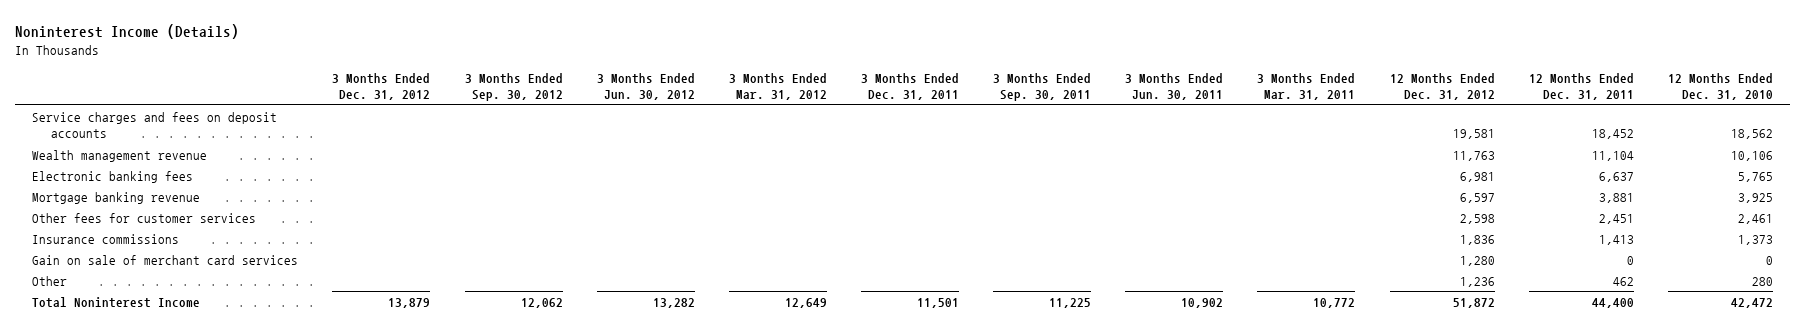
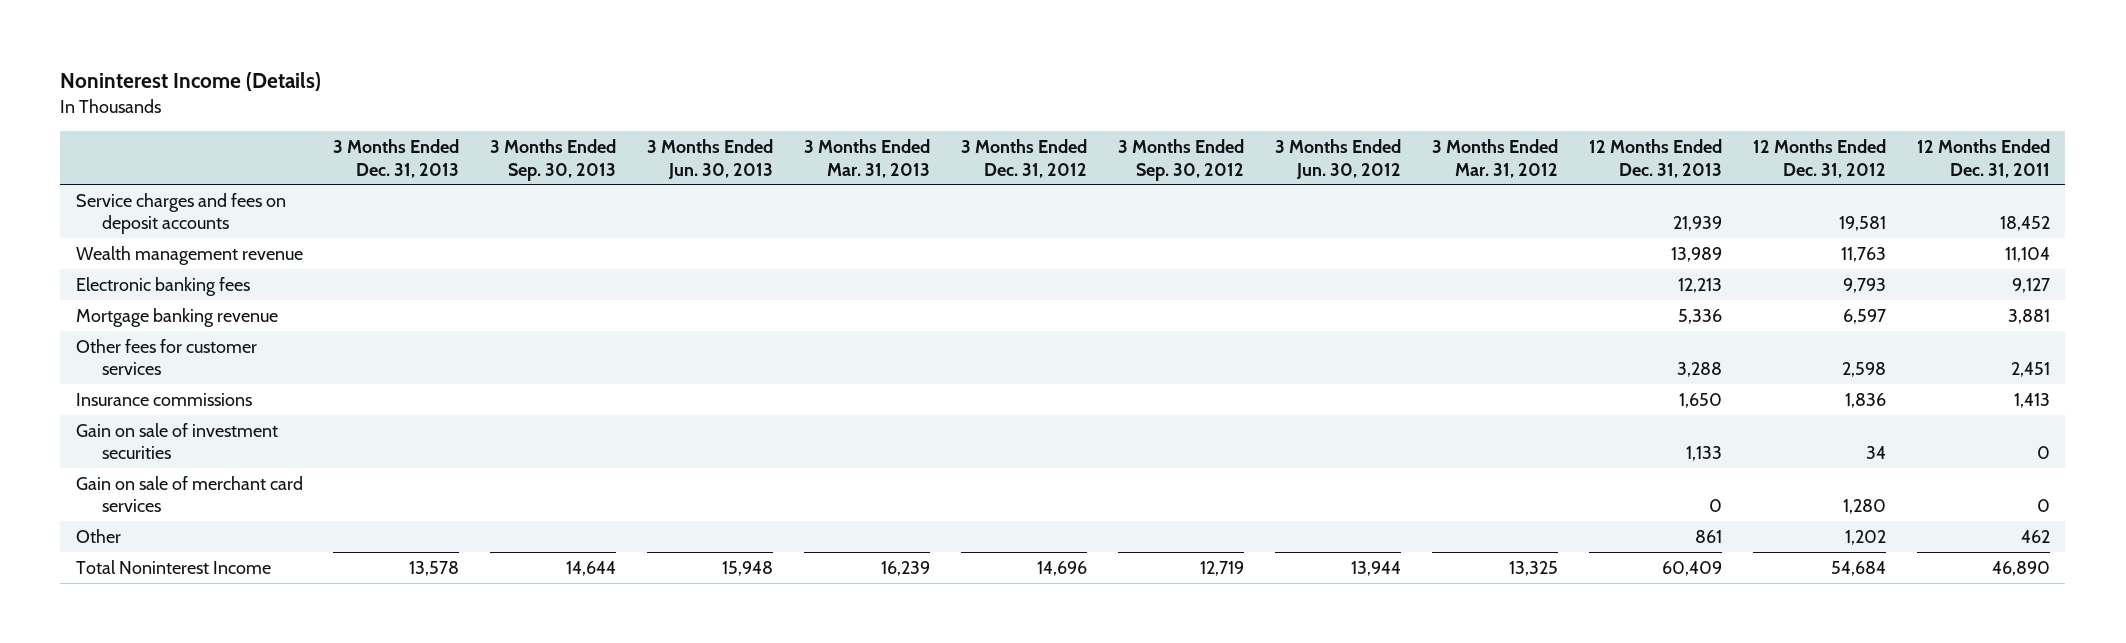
[861,72,960,101] 3 Months Ended Dec. 31, 2011 -> none
[993,72,1092,102] 3 Months Ended Sep. 30, 2011 -> none
[1125,72,1224,101] 3 Months Ended Jun. 30, 2011 -> none
[1257,72,1356,101] 3 Months Ended Mar. 31, 2011 -> none
[1667,72,1773,101] 12 Months Ended Dec. 31, 2010 -> none
none -> [333,138,460,178] 3 Months Ended Dec. 31, 2013
none -> [490,138,617,181] 3 Months Ended Sep. 30, 2013
none -> [647,138,774,179] 3 Months Ended Jun. 30, 2013
none -> [804,138,931,178] 3 Months Ended Mar. 31, 2013
none -> [1589,138,1723,178] 12 Months Ended Dec. 31, 2013
[1459,171,1495,182] 6,981 -> [1843,277,1887,293] 9,793
[1598,171,1634,182] 6,637 -> [2011,277,2050,293] 9,127
none -> [75,422,278,460] Gain on sale of investment securities
[1459,276,1495,287] 1,236 -> [1845,529,1887,545] 1,202
[388,297,431,308] 13,879 -> [1037,560,1088,576] 14,696
[520,297,563,308] 12,062 -> [1200,560,1245,576] 12,719
[652,297,695,308] 13,282 -> [1351,560,1402,576] 13,944
[784,297,827,308] 12,649 -> [1509,560,1559,576] 13,325
[1452,297,1495,308] 51,872 -> [1831,560,1887,576] 54,684
[1591,297,1634,308] 44,400 -> [1991,560,2050,576] 46,890

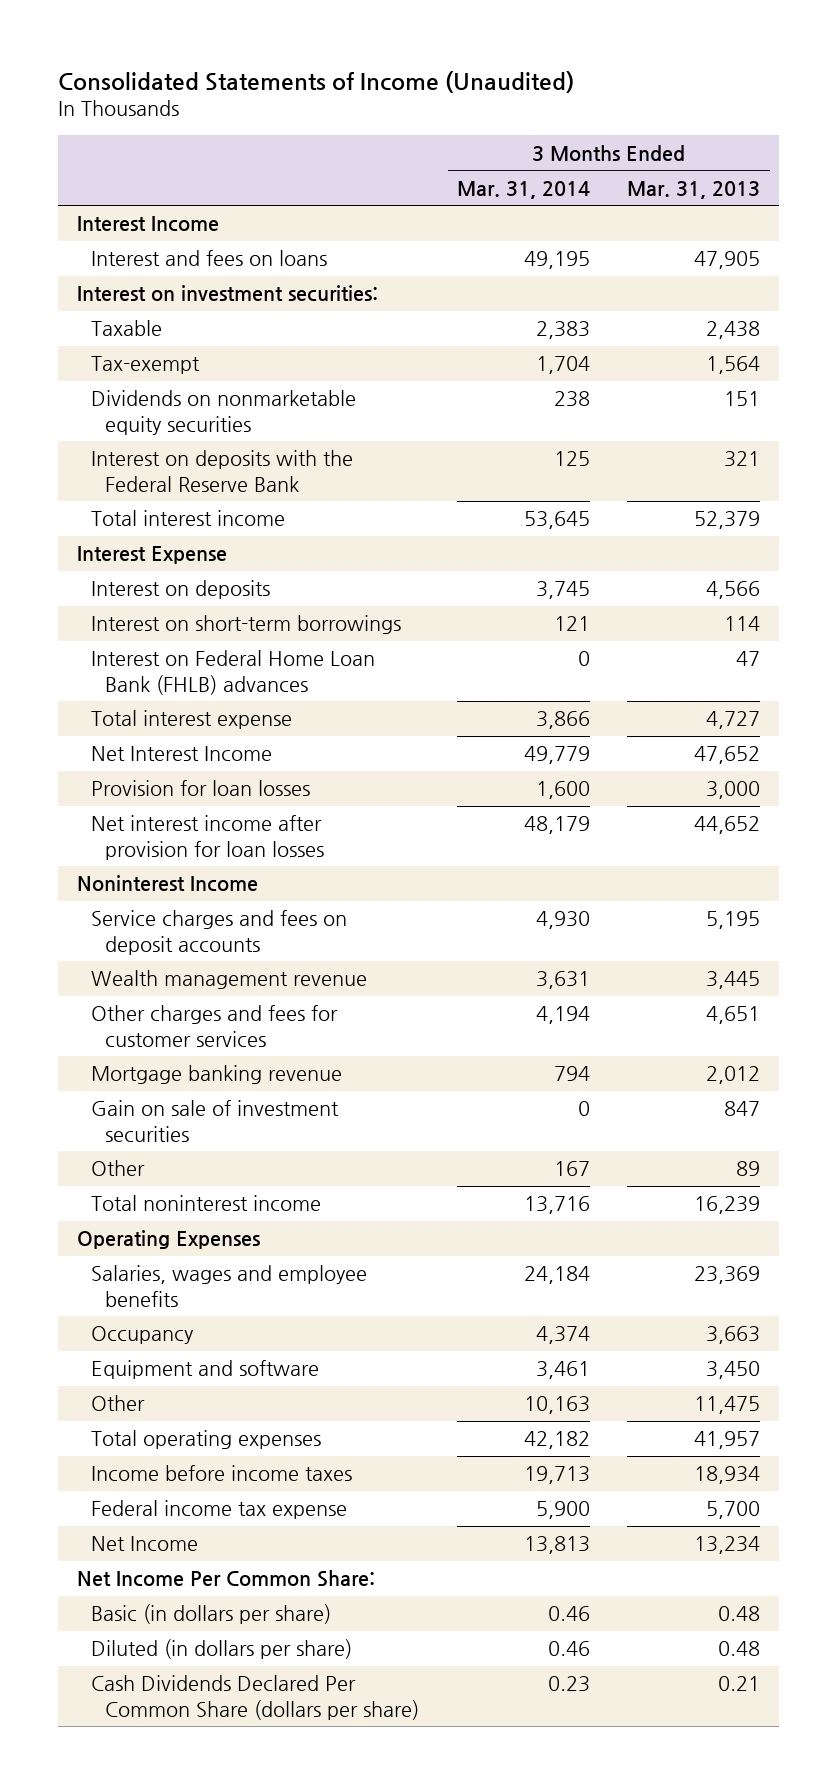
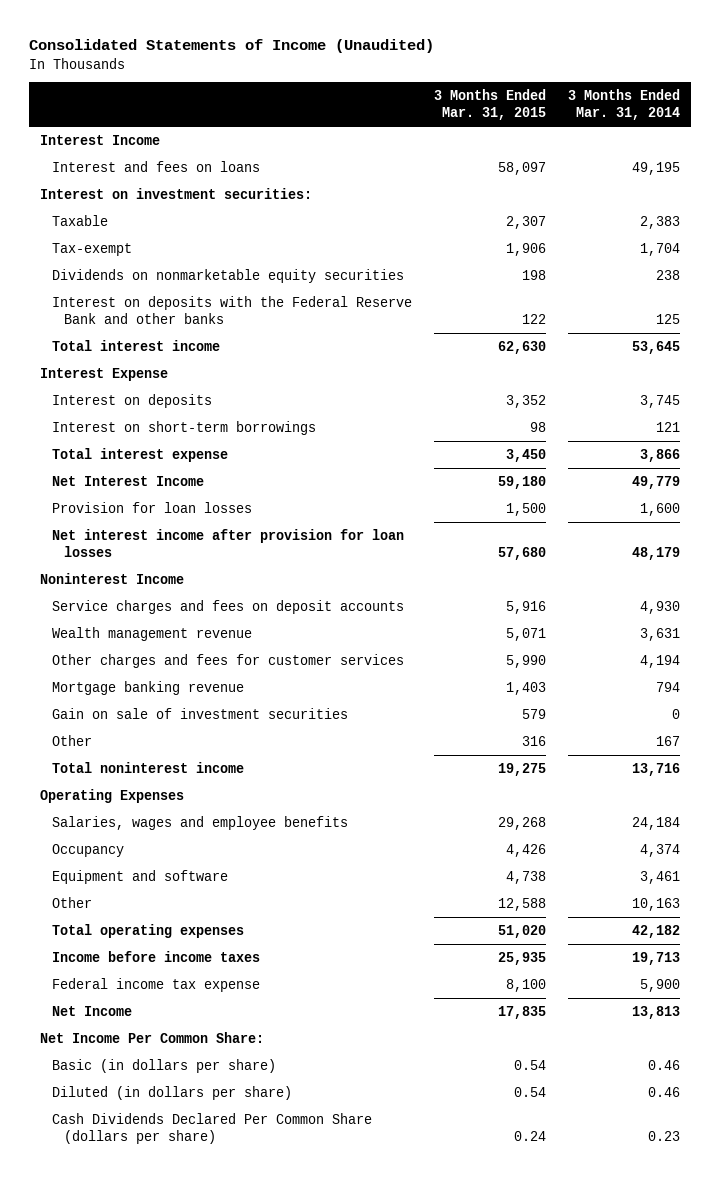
[627,180,761,199] Mar. 31, 2013 -> none
none -> [434,89,547,121] 3 Months Ended Mar. 31, 2015
[91,450,354,492] Interest on deposits with the Federal Reserve Bank -> [52,296,413,324] Interest on deposits with the Federal Reserve Bank and other banks
[91,650,376,695] Interest on Federal Home Loan Bank (FHLB) advances -> none

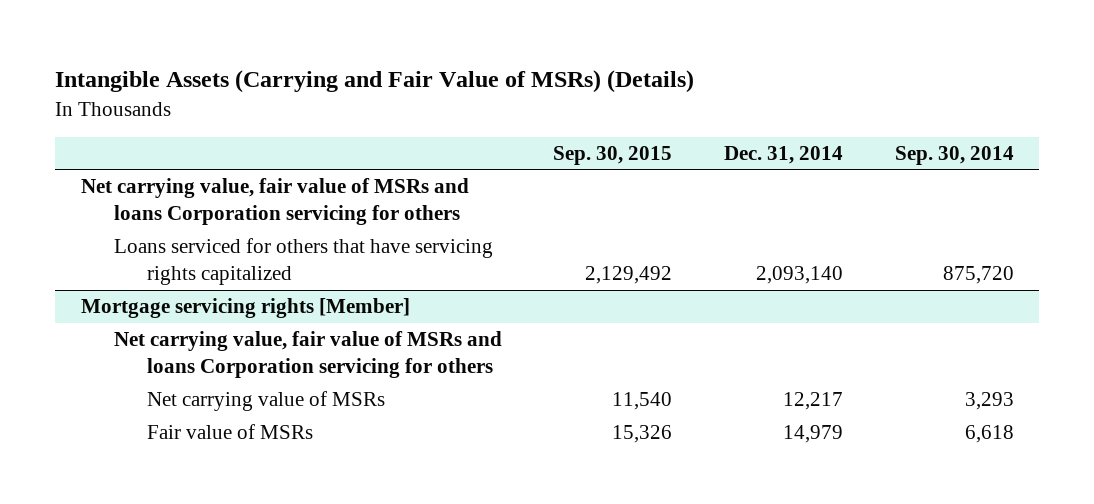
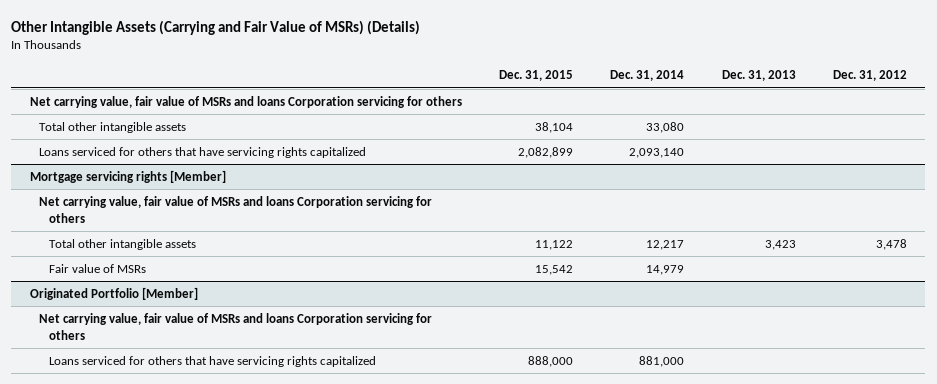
[54,70,694,94] Intangible Assets (Carrying and Fair Value of MSRs) (Details) -> [11,19,421,35] Other Intangible Assets (Carrying and Fair Value of MSRs) (Details)
[553,145,673,165] Sep. 30, 2015 -> none
[894,145,1014,165] Sep. 30, 2014 -> none
none -> [499,70,574,82] Dec. 31, 2015
none -> [721,70,796,82] Dec. 31, 2013
none -> [832,70,907,82] Dec. 31, 2012
none -> [39,121,187,133] Total other intangible assets
[146,391,385,412] Net carrying value of MSRs -> [48,238,196,250] Total other intangible assets
none -> [29,286,198,300] Originated Portfolio [Member]
none -> [39,312,433,340] Net carrying value, fair value of MSRs and loans Corporation servicing for others
none -> [48,355,376,367] Loans serviced for others that have servicing rights capitalized

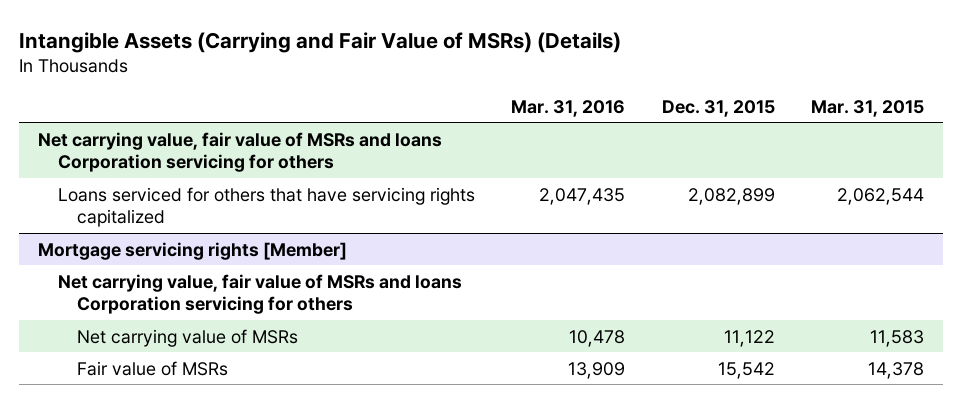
[11,19,421,35] Other Intangible Assets (Carrying and Fair Value of MSRs) (Details) -> [19,31,622,53] Intangible Assets (Carrying and Fair Value of MSRs) (Details)
[610,70,685,82] Dec. 31, 2014 -> none
[721,70,796,82] Dec. 31, 2013 -> none
[832,70,907,82] Dec. 31, 2012 -> none
none -> [511,99,626,117] Mar. 31, 2016
none -> [811,99,925,117] Mar. 31, 2015
[39,121,187,133] Total other intangible assets -> none
[48,238,196,250] Total other intangible assets -> [77,328,299,347] Net carrying value of MSRs
[29,286,198,300] Originated Portfolio [Member] -> none
[39,312,433,340] Net carrying value, fair value of MSRs and loans Corporation servicing for others -> none
[48,355,376,367] Loans serviced for others that have servicing rights capitalized -> none

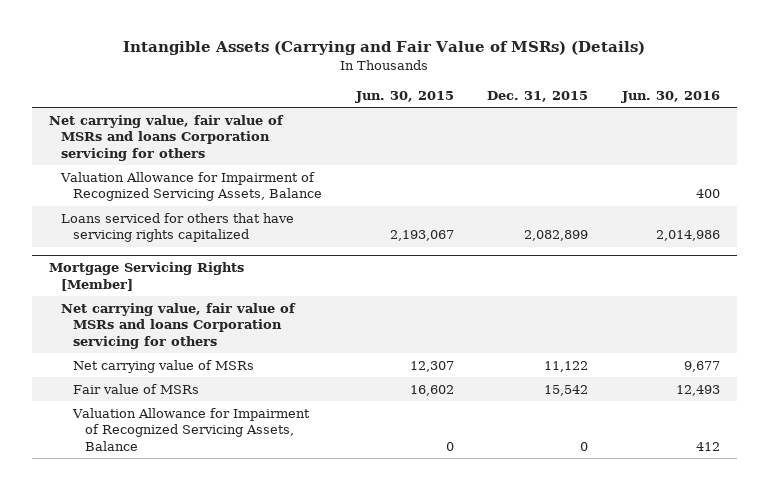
[511,99,626,117] Mar. 31, 2016 -> none
[811,99,925,117] Mar. 31, 2015 -> none
none -> [354,91,454,104] Jun. 30, 2015
none -> [621,91,721,104] Jun. 30, 2016
none -> [60,171,323,202] Valuation Allowance for Impairment of Recognized Servicing Assets, Balance
[37,241,347,260] Mortgage servicing rights [Member] -> [48,262,244,291] Mortgage Servicing Rights [Member]
none -> [72,407,311,452] Valuation Allowance for Impairment of Recognized Servicing Assets, Balance

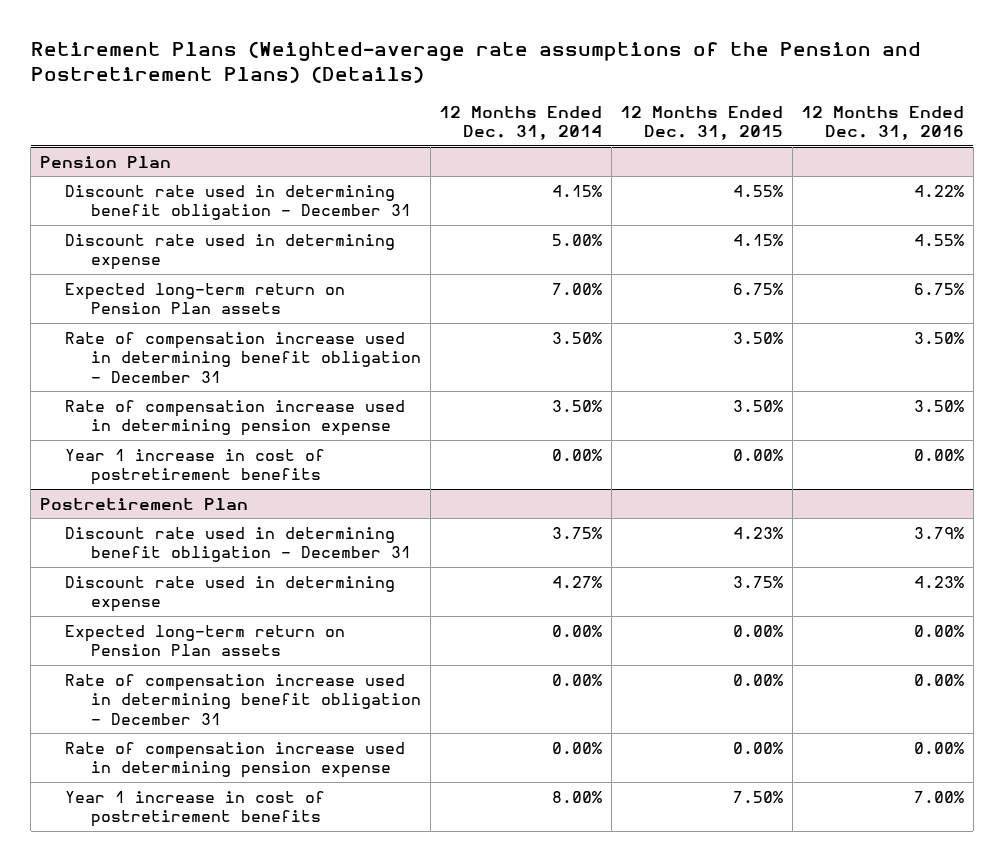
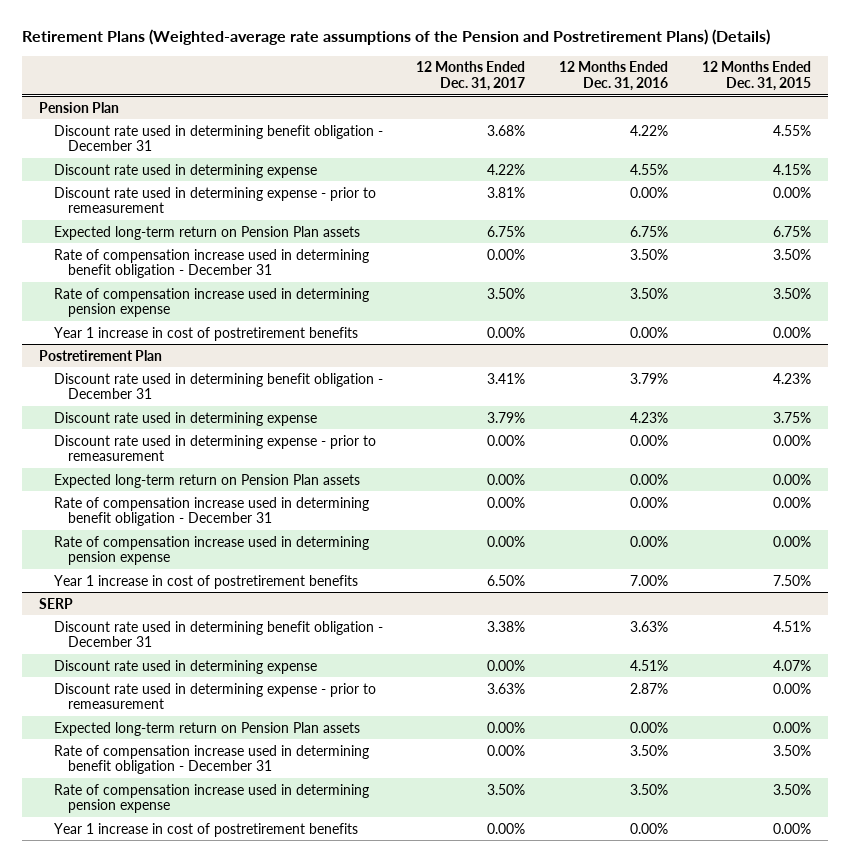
[439,105,603,141] 12 Months Ended Dec. 31, 2014 -> none
none -> [416,61,526,92] 12 Months Ended Dec. 31, 2017
none -> [53,186,376,214] Discount rate used in determining expense - prior to remeasurement
none -> [53,434,376,462] Discount rate used in determining expense - prior to remeasurement
none -> [38,597,73,609] SERP
none -> [53,620,383,648] Discount rate used in determining benefit obligation - December 31
none -> [53,659,317,674] Discount rate used in determining expense
none -> [53,682,376,710] Discount rate used in determining expense - prior to remeasurement
none -> [53,721,360,736] Expected long-term return on Pension Plan assets
none -> [53,744,369,775] Rate of compensation increase used in determining benefit obligation - December 31
none -> [53,783,369,814] Rate of compensation increase used in determining pension expense
none -> [53,822,358,837] Year 1 increase in cost of postretirement benefits

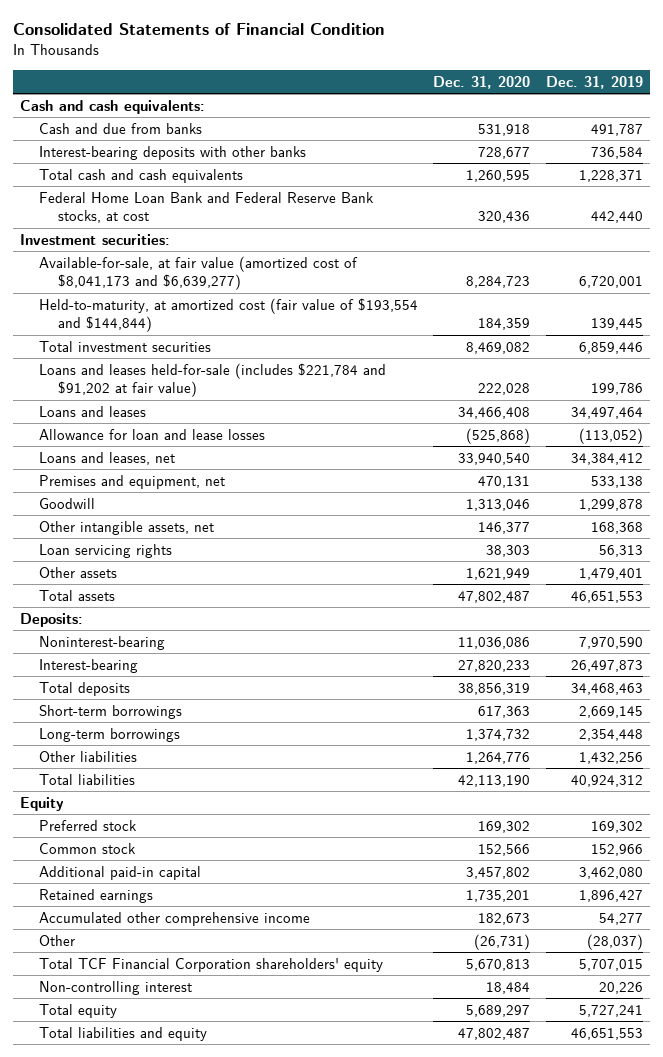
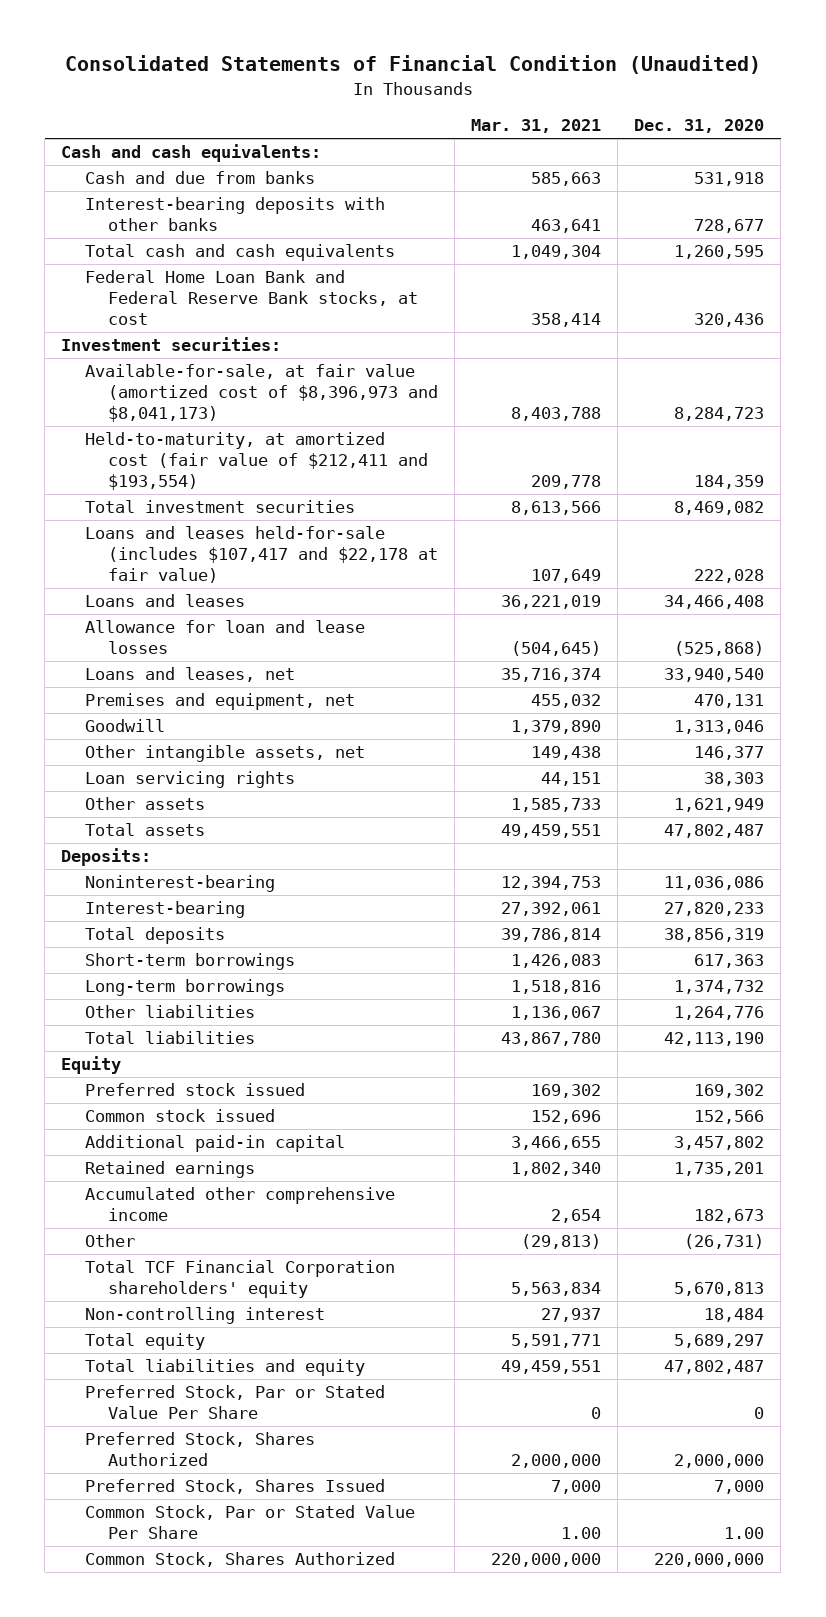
[12,23,385,36] Consolidated Statements of Financial Condition -> [64,55,761,75] Consolidated Statements of Financial Condition (Unaudited)
[545,75,643,89] Dec. 31, 2019 -> none
none -> [471,119,602,134] Mar. 31, 2021
[39,255,359,291] Available-for-sale, at fair value (amortized cost of $8,041,173 and $6,639,277) -> [84,364,439,422] Available-for-sale, at fair value (amortized cost of $8,396,973 and $8,041,173)
[39,297,419,333] Held-to-maturity, at amortized cost (fair value of $193,554 and $144,844) -> [84,432,429,490] Held-to-maturity, at amortized cost (fair value of $212,411 and $193,554)
[39,362,387,398] Loans and leases held-for-sale (includes $221,784 and $91,202 at fair value) -> [84,526,439,583] Loans and leases held-for-sale (includes $107,417 and $22,178 at fair value)
[39,819,138,831] Preferred stock -> [84,1083,305,1097] Preferred stock issued
[39,842,137,854] Common stock -> [84,1109,275,1123] Common stock issued
none -> [84,1385,385,1420] Preferred Stock, Par or Stated Value Per Share
none -> [84,1432,315,1467] Preferred Stock, Shares Authorized
none -> [84,1479,385,1495] Preferred Stock, Shares Issued
none -> [84,1505,415,1540] Common Stock, Par or Stated Value Per Share
none -> [84,1552,395,1568] Common Stock, Shares Authorized

